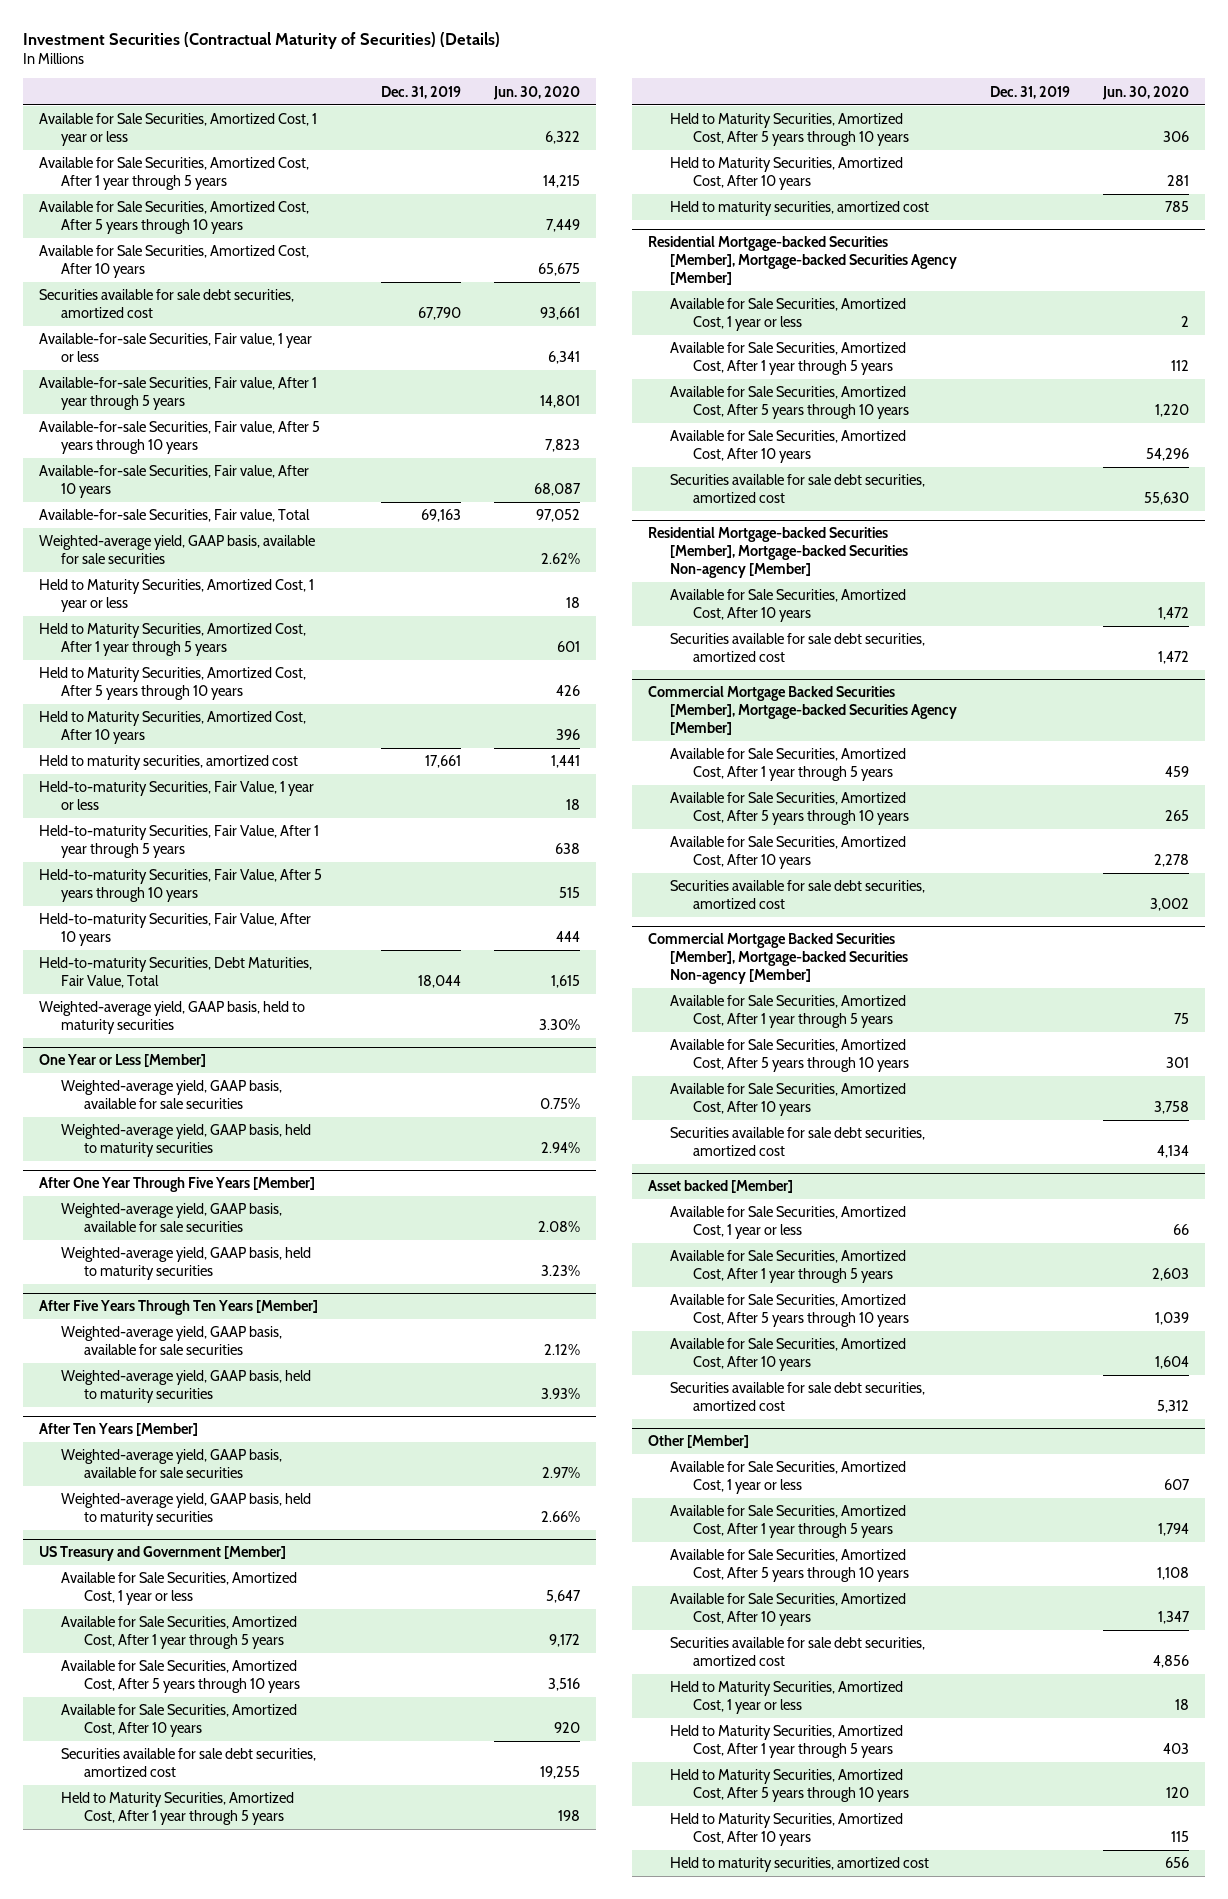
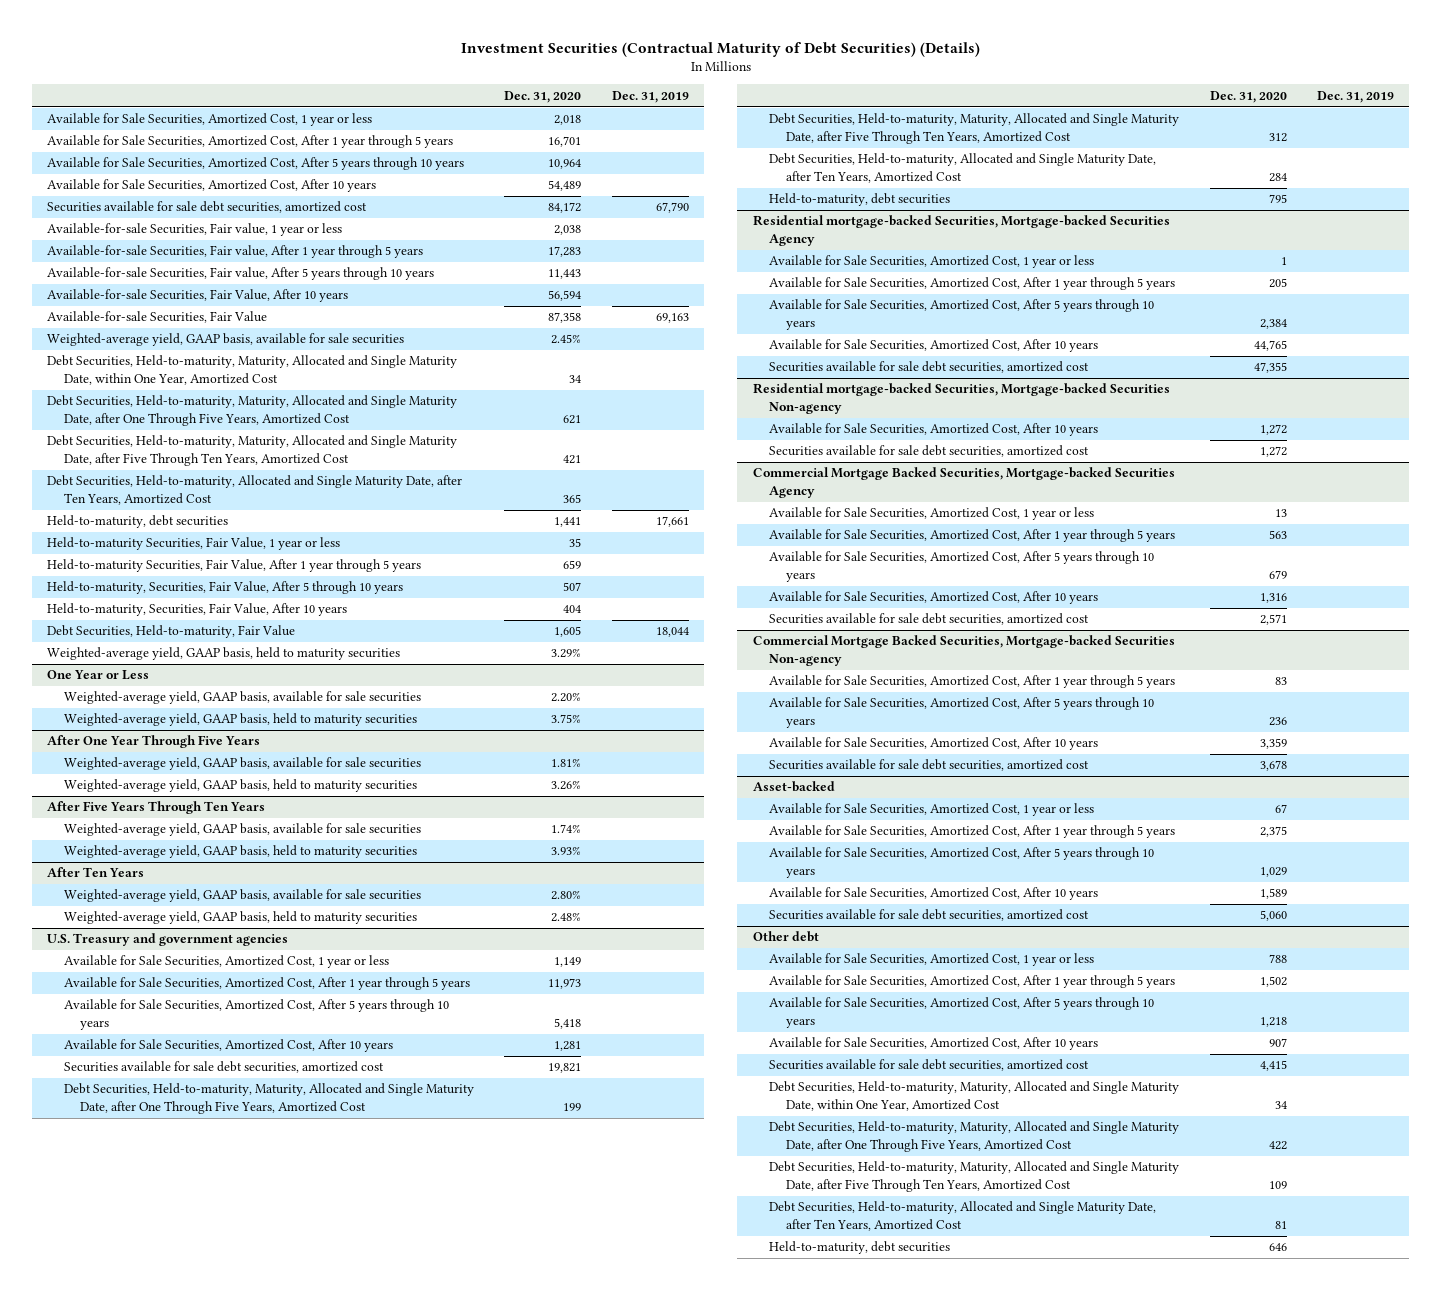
[22,31,500,49] Investment Securities (Contractual Maturity of Securities) (Details) -> [460,41,980,57] Investment Securities (Contractual Maturity of Debt Securities) (Details)
[492,85,580,100] Jun. 30, 2020 -> none
none -> [504,90,582,103] Dec. 31, 2020
[38,465,309,499] Available-for-sale Securities, Fair value, After 10 years -> [47,289,349,303] Available-for-sale Securities, Fair Value, After 10 years
[38,509,310,523] Available-for-sale Securities, Fair value, Total -> [47,311,268,324] Available-for-sale Securities, Fair Value
[38,579,314,613] Held to Maturity Securities, Amortized Cost, 1 year or less -> [47,355,458,385] Debt Securities, Held-to-maturity, Maturity, Allocated and Single Maturity Date, within One Year, Amortized Cost
[38,623,306,657] Held to Maturity Securities, Amortized Cost, After 1 year through 5 years -> [47,395,458,426] Debt Securities, Held-to-maturity, Maturity, Allocated and Single Maturity Date, after One Through Five Years, Amortized Cost
[38,667,306,701] Held to Maturity Securities, Amortized Cost, After 5 years through 10 years -> [47,435,458,466] Debt Securities, Held-to-maturity, Maturity, Allocated and Single Maturity Date, after Five Through Ten Years, Amortized Cost
[38,711,306,745] Held to Maturity Securities, Amortized Cost, After 10 years -> [47,475,463,505] Debt Securities, Held-to-maturity, Allocated and Single Maturity Date, after Ten Years, Amortized Cost
[38,755,298,771] Held to maturity securities, amortized cost -> [47,515,229,529] Held-to-maturity, debt securities
[38,869,322,903] Held-to-maturity Securities, Fair Value, After 5 years through 10 years -> [47,581,404,595] Held-to-maturity, Securities, Fair Value, After 5 through 10 years
[38,913,311,947] Held-to-maturity Securities, Fair Value, After 10 years -> [47,603,348,617] Held-to-maturity, Securities, Fair Value, After 10 years
[38,957,312,989] Held-to-maturity Securities, Debt Maturities, Fair Value, Total -> [47,625,296,639] Debt Securities, Held-to-maturity, Fair Value
[38,1054,206,1068] One Year or Less [Member] -> [47,670,150,681] One Year or Less
[38,1177,315,1193] After One Year Through Five Years [Member] -> [47,735,261,749] After One Year Through Five Years
[38,1300,318,1316] After Five Years Through Ten Years [Member] -> [47,801,266,815] After Five Years Through Ten Years
[38,1423,198,1437] After Ten Years [Member] -> [47,867,145,878] After Ten Years
[38,1546,286,1562] US Treasury and Government [Member] -> [47,933,289,947] U.S. Treasury and government agencies
[61,1792,295,1826] Held to Maturity Securities, Amortized Cost, After 1 year through 5 years -> [63,1083,474,1114] Debt Securities, Held-to-maturity, Maturity, Allocated and Single Maturity Date, after One Through Five Years, Amortized Cost
[670,113,909,147] Held to Maturity Securities, Amortized Cost, After 5 years through 10 years -> [769,113,1180,144] Debt Securities, Held-to-maturity, Maturity, Allocated and Single Maturity Date, after Five Through Ten Years, Amortized Cost
[670,157,904,191] Held to Maturity Securities, Amortized Cost, After 10 years -> [769,153,1157,183] Debt Securities, Held-to-maturity, Allocated and Single Maturity Date, after Ten Years, Amortized Cost
[670,201,930,217] Held to maturity securities, amortized cost -> [769,193,951,207] Held-to-maturity, debt securities
[647,236,958,286] Residential Mortgage-backed Securities [Member], Mortgage-backed Securities Agency [Member] -> [752,215,1170,246] Residential mortgage-backed Securities, Mortgage-backed Securities Agency
[647,527,909,579] Residential Mortgage-backed Securities [Member], Mortgage-backed Securities Non-agency [Member] -> [752,383,1170,414] Residential mortgage-backed Securities, Mortgage-backed Securities Non-agency
[647,686,958,736] Commercial Mortgage Backed Securities [Member], Mortgage-backed Securities Agency [Member] -> [752,467,1175,498] Commercial Mortgage Backed Securities, Mortgage-backed Securities Agency
none -> [769,507,1095,521] Available for Sale Securities, Amortized Cost, 1 year or less
[647,933,909,985] Commercial Mortgage Backed Securities [Member], Mortgage-backed Securities Non-agency [Member] -> [752,635,1175,666] Commercial Mortgage Backed Securities, Mortgage-backed Securities Non-agency
[647,1180,793,1194] Asset backed [Member] -> [752,781,835,793] Asset-backed
[647,1435,749,1449] Other [Member] -> [752,931,819,943] Other debt
[670,1681,904,1715] Held to Maturity Securities, Amortized Cost, 1 year or less -> [769,1081,1180,1111] Debt Securities, Held-to-maturity, Maturity, Allocated and Single Maturity Date, within One Year, Amortized Cost
[670,1725,904,1759] Held to Maturity Securities, Amortized Cost, After 1 year through 5 years -> [769,1121,1180,1152] Debt Securities, Held-to-maturity, Maturity, Allocated and Single Maturity Date, after One Through Five Years, Amortized Cost
[670,1769,909,1803] Held to Maturity Securities, Amortized Cost, After 5 years through 10 years -> [769,1161,1180,1192] Debt Securities, Held-to-maturity, Maturity, Allocated and Single Maturity Date, after Five Through Ten Years, Amortized Cost
[670,1813,904,1847] Held to Maturity Securities, Amortized Cost, After 10 years -> [769,1201,1157,1231] Debt Securities, Held-to-maturity, Allocated and Single Maturity Date, after Ten Years, Amortized Cost
[670,1857,930,1873] Held to maturity securities, amortized cost -> [769,1241,951,1255] Held-to-maturity, debt securities

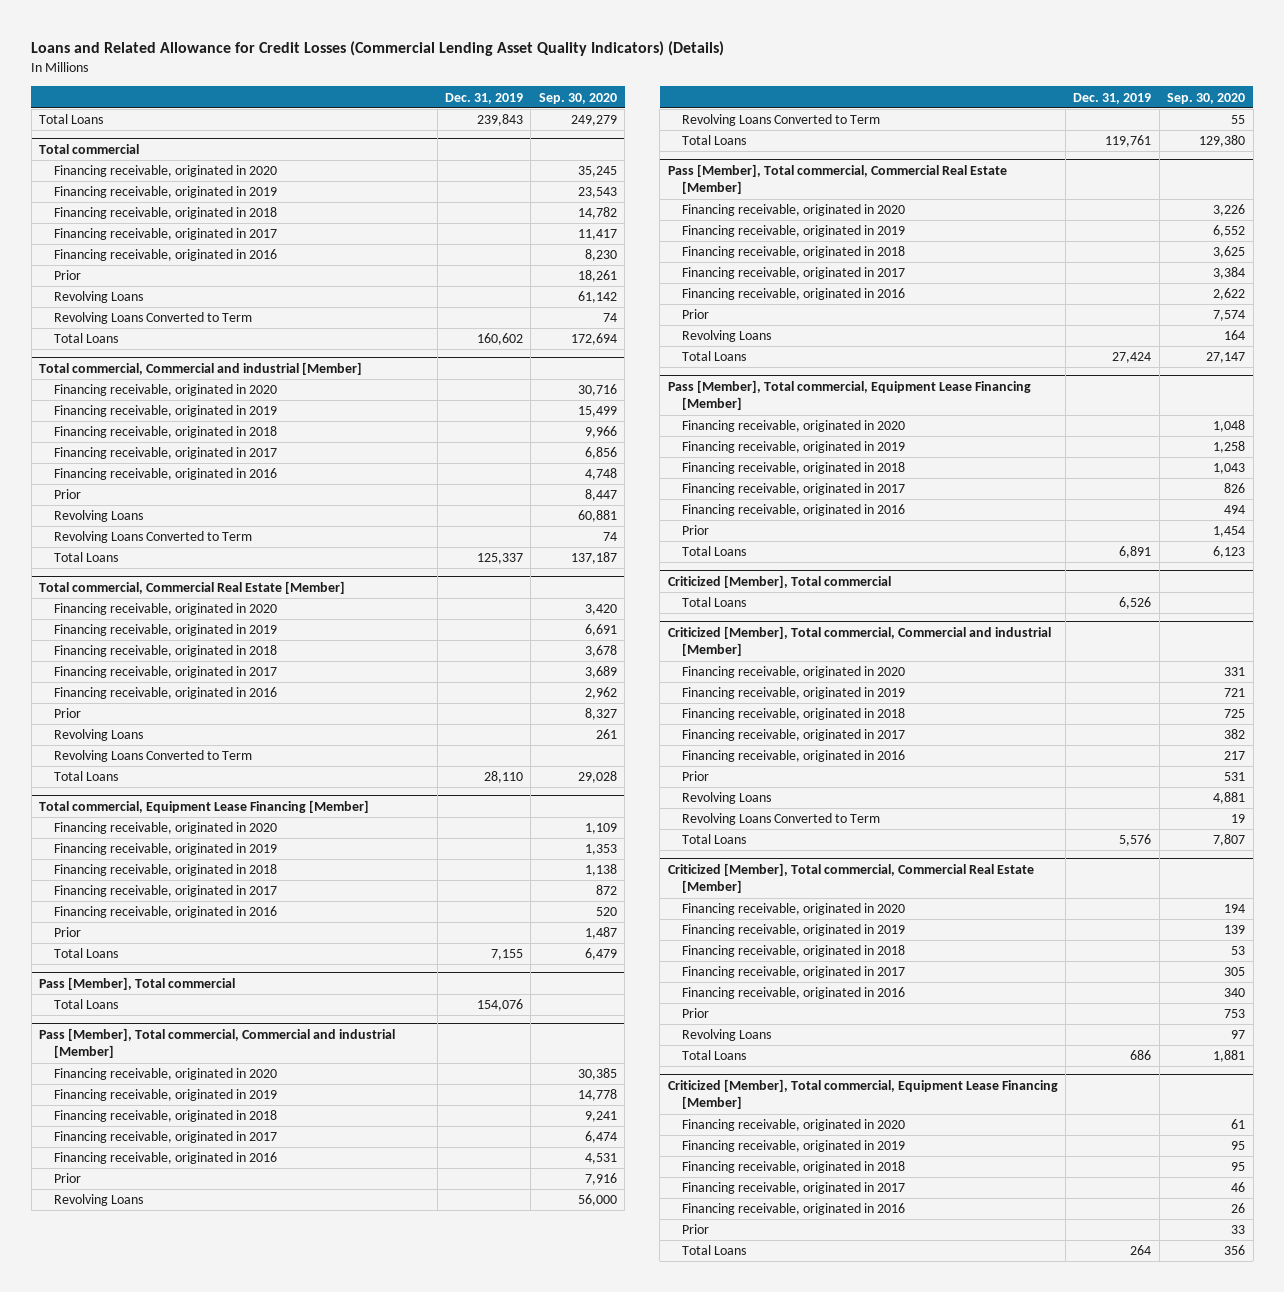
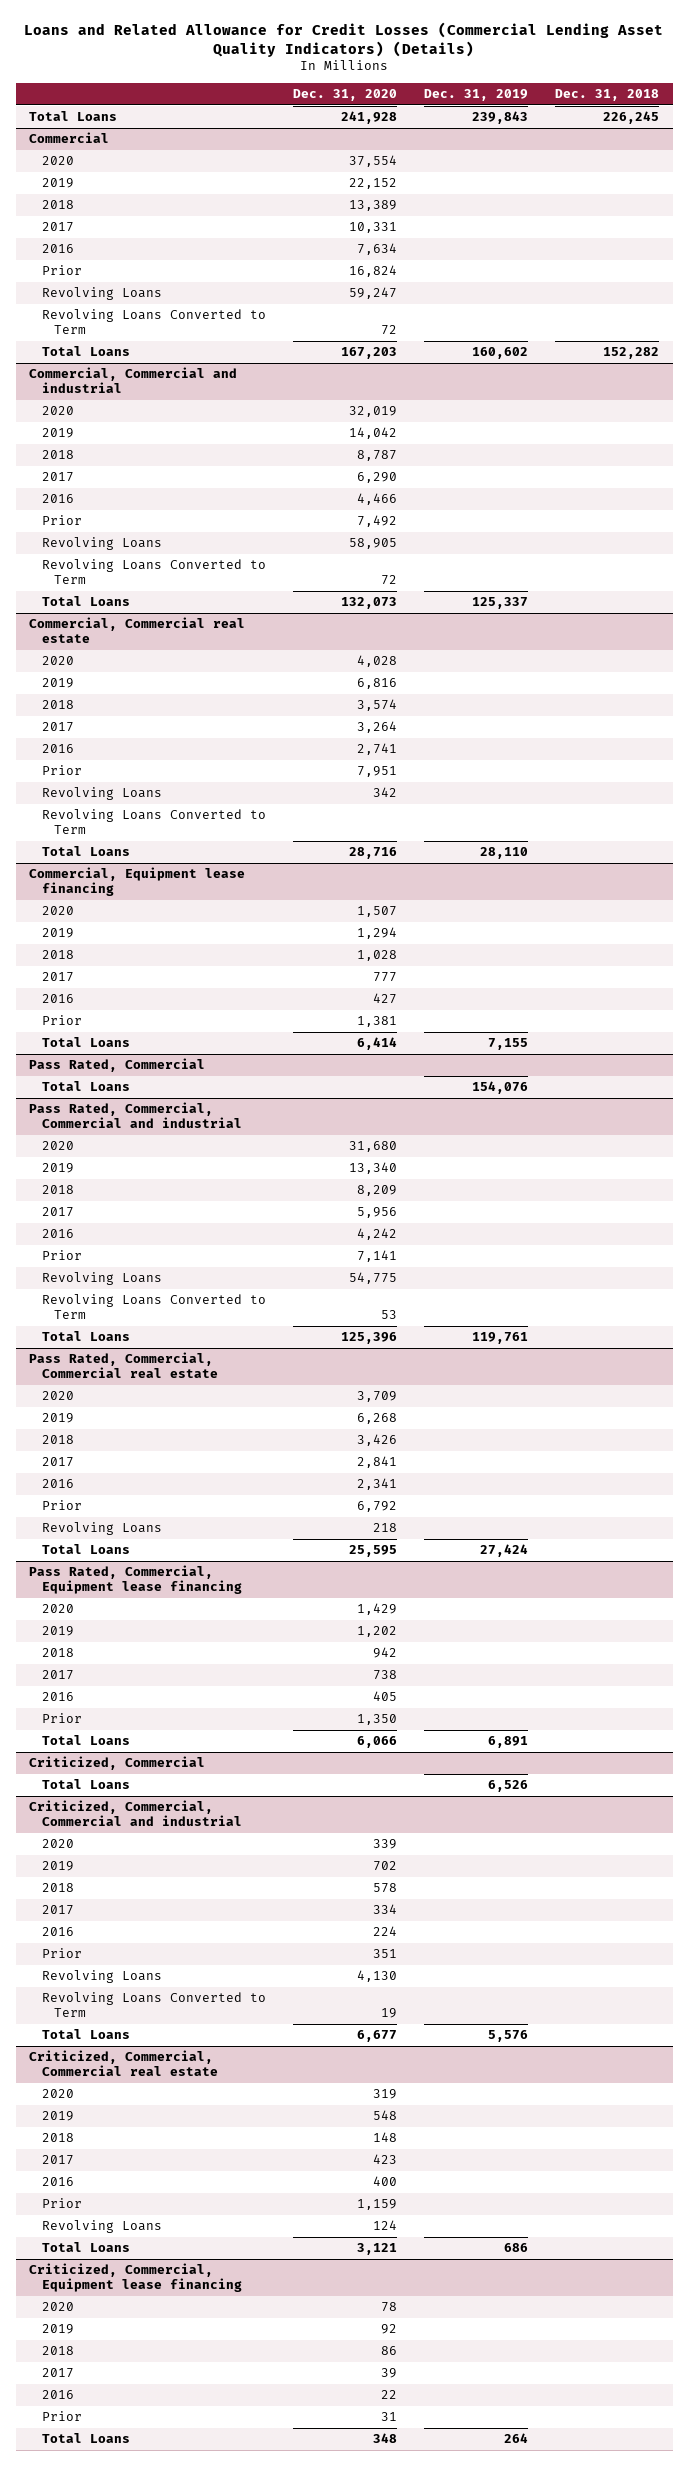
[538,92,617,104] Sep. 30, 2020 -> none
none -> [293,88,398,101] Dec. 31, 2020
none -> [555,88,660,101] Dec. 31, 2018
[39,143,140,154] Total commercial -> [29,132,110,144] Commercial
[53,165,277,178] Financing receivable, originated in 2020 -> [41,156,74,166] 2020
[53,186,277,199] Financing receivable, originated in 2019 -> [41,178,74,189] 2019
[53,207,277,220] Financing receivable, originated in 2018 -> [41,200,74,210] 2018
[53,228,277,241] Financing receivable, originated in 2017 -> [41,222,74,233] 2017
[53,249,277,262] Financing receivable, originated in 2016 -> [41,244,74,254] 2016
[39,361,363,375] Total commercial, Commercial and industrial [Member] -> [29,367,238,394] Commercial, Commercial and industrial
[53,384,277,397] Financing receivable, originated in 2020 -> [41,406,74,416] 2020
[53,405,277,418] Financing receivable, originated in 2019 -> [41,428,74,439] 2019
[53,426,277,439] Financing receivable, originated in 2018 -> [41,450,74,460] 2018
[53,447,277,460] Financing receivable, originated in 2017 -> [41,472,74,483] 2017
[53,468,277,481] Financing receivable, originated in 2016 -> [41,494,74,504] 2016
[39,580,346,594] Total commercial, Commercial Real Estate [Member] -> [29,617,246,644] Commercial, Commercial real estate
[53,603,277,616] Financing receivable, originated in 2020 -> [41,656,74,666] 2020
[53,624,277,637] Financing receivable, originated in 2019 -> [41,678,74,689] 2019
[53,645,277,658] Financing receivable, originated in 2018 -> [41,700,74,710] 2018
[53,666,277,679] Financing receivable, originated in 2017 -> [41,722,74,733] 2017
[53,687,277,700] Financing receivable, originated in 2016 -> [41,744,74,754] 2016
[39,799,370,813] Total commercial, Equipment Lease Financing [Member] -> [29,867,246,897] Commercial, Equipment lease financing
[53,822,277,835] Financing receivable, originated in 2020 -> [41,906,74,916] 2020
[53,843,277,856] Financing receivable, originated in 2019 -> [41,928,74,939] 2019
[53,864,277,877] Financing receivable, originated in 2018 -> [41,950,74,960] 2018
[53,885,277,898] Financing receivable, originated in 2017 -> [41,972,74,983] 2017
[53,906,277,919] Financing receivable, originated in 2016 -> [41,994,74,1004] 2016
[39,976,236,990] Pass [Member], Total commercial -> [29,1058,206,1073] Pass Rated, Commercial
[39,1027,396,1059] Pass [Member], Total commercial, Commercial and industrial [Member] -> [29,1102,242,1129] Pass Rated, Commercial, Commercial and industrial
[53,1068,277,1081] Financing receivable, originated in 2020 -> [41,1141,74,1151] 2020
[53,1089,277,1102] Financing receivable, originated in 2019 -> [41,1163,74,1174] 2019
[53,1110,277,1123] Financing receivable, originated in 2018 -> [41,1185,74,1195] 2018
[53,1131,277,1144] Financing receivable, originated in 2017 -> [41,1207,74,1218] 2017
[53,1152,277,1165] Financing receivable, originated in 2016 -> [41,1229,74,1239] 2016
[667,163,1007,195] Pass [Member], Total commercial, Commercial Real Estate [Member] -> [29,1352,218,1379] Pass Rated, Commercial, Commercial real estate
[682,204,906,217] Financing receivable, originated in 2020 -> [41,1391,74,1401] 2020
[682,225,906,238] Financing receivable, originated in 2019 -> [41,1413,74,1424] 2019
[682,246,906,259] Financing receivable, originated in 2018 -> [41,1435,74,1445] 2018
[682,267,906,280] Financing receivable, originated in 2017 -> [41,1457,74,1468] 2017
[682,288,906,301] Financing receivable, originated in 2016 -> [41,1479,74,1489] 2016
[667,379,1031,411] Pass [Member], Total commercial, Equipment Lease Financing [Member] -> [29,1565,242,1595] Pass Rated, Commercial, Equipment lease financing
[682,420,906,433] Financing receivable, originated in 2020 -> [41,1604,74,1614] 2020
[682,441,906,454] Financing receivable, originated in 2019 -> [41,1626,74,1637] 2019
[682,462,906,475] Financing receivable, originated in 2018 -> [41,1648,74,1658] 2018
[682,483,906,496] Financing receivable, originated in 2017 -> [41,1670,74,1681] 2017
[682,504,906,517] Financing receivable, originated in 2016 -> [41,1692,74,1702] 2016
[667,574,891,588] Criticized [Member], Total commercial -> [29,1756,206,1771] Criticized, Commercial
[667,625,1051,657] Criticized [Member], Total commercial, Commercial and industrial [Member] -> [29,1800,242,1827] Criticized, Commercial, Commercial and industrial
[682,666,906,679] Financing receivable, originated in 2020 -> [41,1839,74,1849] 2020
[682,687,906,700] Financing receivable, originated in 2019 -> [41,1861,74,1872] 2019
[682,708,906,721] Financing receivable, originated in 2018 -> [41,1883,74,1893] 2018
[682,729,906,742] Financing receivable, originated in 2017 -> [41,1905,74,1916] 2017
[682,750,906,763] Financing receivable, originated in 2016 -> [41,1927,74,1937] 2016
[667,862,1034,894] Criticized [Member], Total commercial, Commercial Real Estate [Member] -> [29,2050,218,2077] Criticized, Commercial, Commercial real estate
[682,903,906,916] Financing receivable, originated in 2020 -> [41,2089,74,2099] 2020
[682,924,906,937] Financing receivable, originated in 2019 -> [41,2111,74,2122] 2019
[682,945,906,958] Financing receivable, originated in 2018 -> [41,2133,74,2143] 2018
[682,966,906,979] Financing receivable, originated in 2017 -> [41,2155,74,2166] 2017
[682,987,906,1000] Financing receivable, originated in 2016 -> [41,2177,74,2187] 2016
[667,1078,1058,1110] Criticized [Member], Total commercial, Equipment Lease Financing [Member] -> [29,2263,242,2293] Criticized, Commercial, Equipment lease financing
[682,1119,906,1132] Financing receivable, originated in 2020 -> [41,2302,74,2312] 2020
[682,1140,906,1153] Financing receivable, originated in 2019 -> [41,2324,74,2335] 2019
[682,1161,906,1174] Financing receivable, originated in 2018 -> [41,2346,74,2356] 2018
[682,1182,906,1195] Financing receivable, originated in 2017 -> [41,2368,74,2379] 2017
[682,1203,906,1216] Financing receivable, originated in 2016 -> [41,2390,74,2400] 2016

